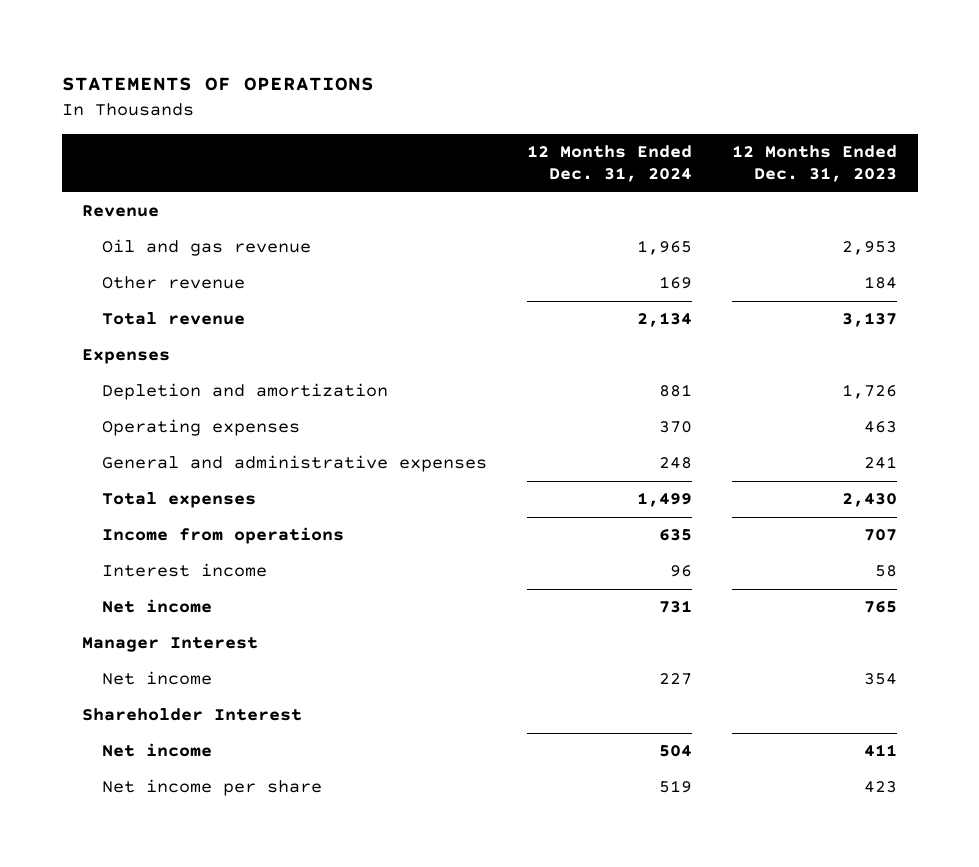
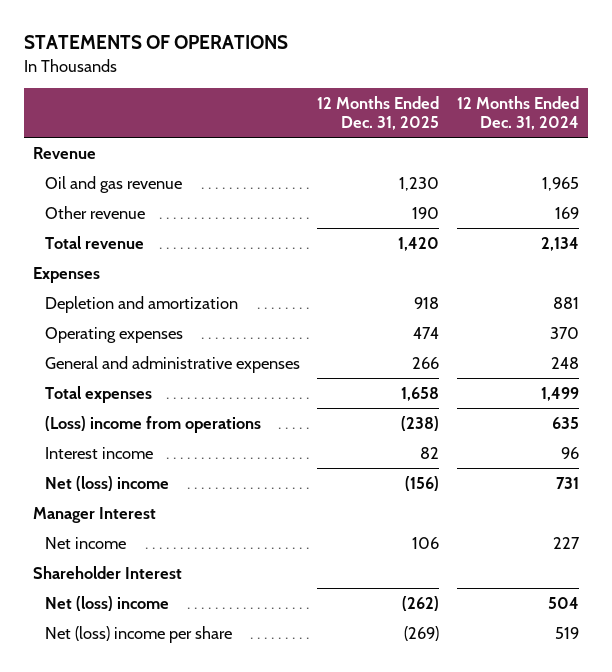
[732,144,898,183] 12 Months Ended Dec. 31, 2023 -> none
none -> [317,95,440,131] 12 Months Ended Dec. 31, 2025
[101,527,344,545] Income from operations -> [44,415,261,433] (Loss) income from operations
[101,599,212,614] Net income -> [44,475,169,491] Net (loss) income
[101,743,212,758] Net income -> [44,595,169,611] Net (loss) income
[101,779,322,797] Net income per share -> [44,625,232,643] Net (loss) income per share

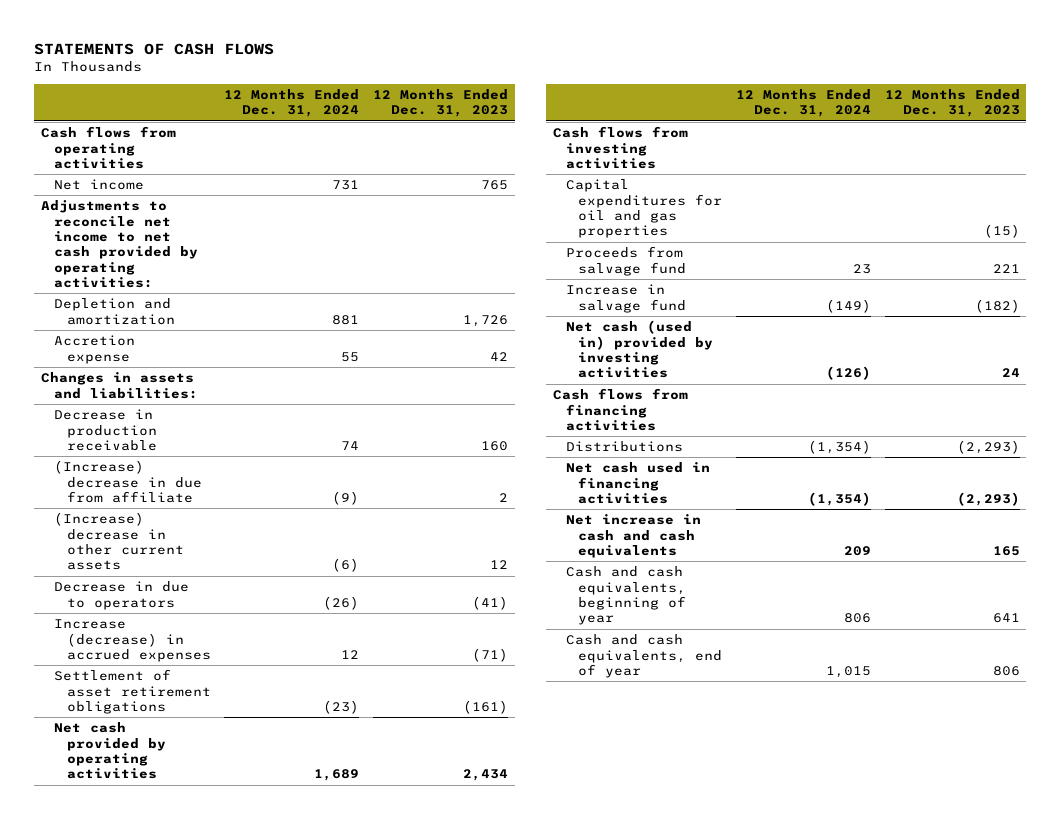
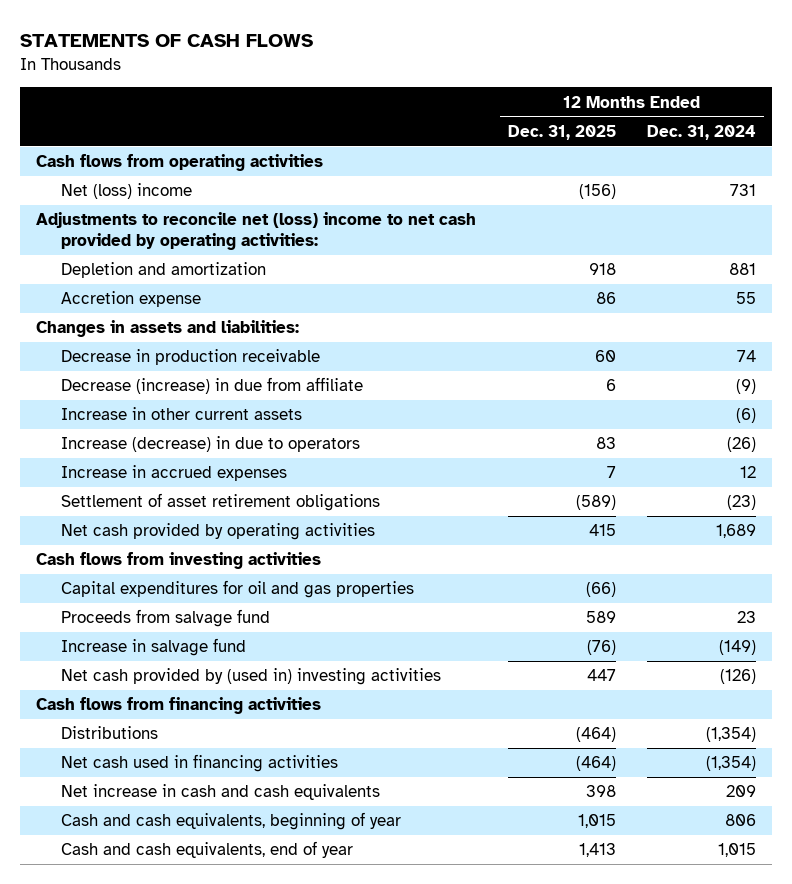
[372,88,508,118] 12 Months Ended Dec. 31, 2023 -> none
none -> [507,124,616,140] Dec. 31, 2025
[53,179,144,191] Net income -> [60,183,192,200] Net (loss) income
[41,200,198,289] Adjustments to reconcile net income to net cash provided by operating activities: -> [35,212,476,251] Adjustments to reconcile net (loss) income to net cash provided by operating activities:
[53,460,202,503] (Increase) decrease in due from affiliate -> [60,377,363,395] Decrease (increase) in due from affiliate
[53,512,184,571] (Increase) decrease in other current assets -> [60,407,302,421] Increase in other current assets
[53,581,189,610] Decrease in due to operators -> [60,436,360,453] Increase (decrease) in due to operators
[53,619,211,662] Increase (decrease) in accrued expenses -> [60,465,287,482] Increase in accrued expenses
[565,320,714,379] Net cash (used in) provided by investing activities -> [60,668,441,686] Net cash provided by (used in) investing activities

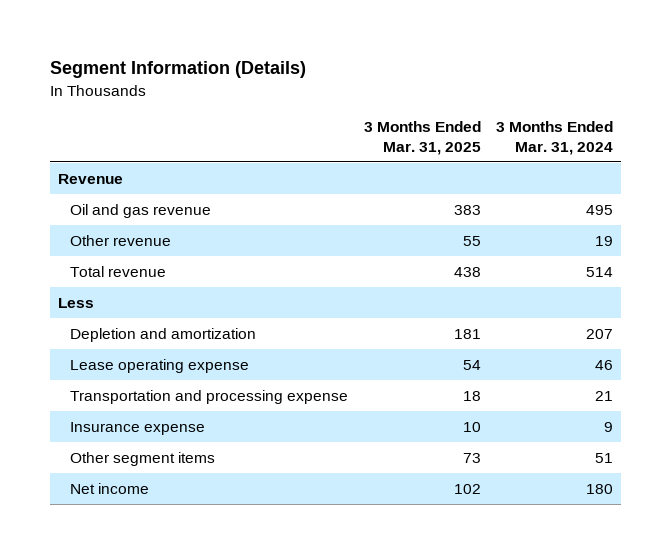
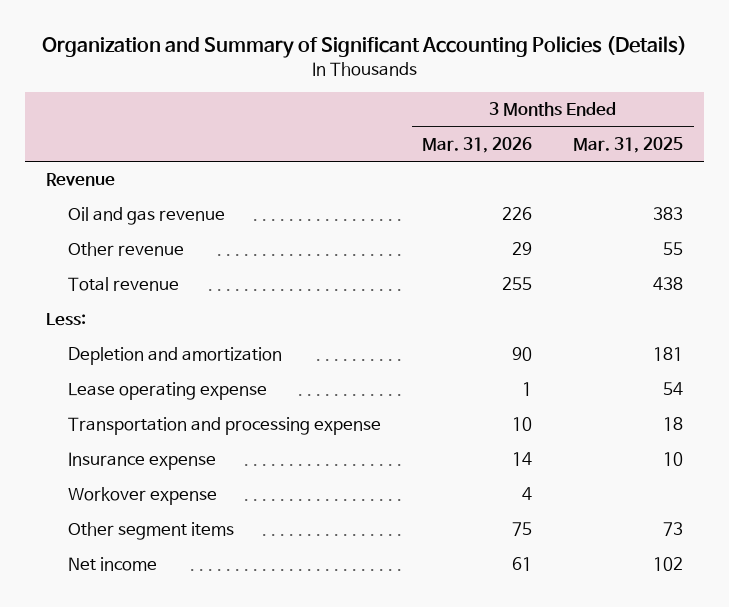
[50,61,307,79] Segment Information (Details) -> [42,35,688,58] Organization and Summary of Significant Accounting Policies (Details)
[496,121,614,155] 3 Months Ended Mar. 31, 2024 -> none
none -> [422,136,533,153] Mar. 31, 2026
[57,298,94,309] Less -> [45,313,86,327] Less:
none -> [68,487,218,506] Workover expense

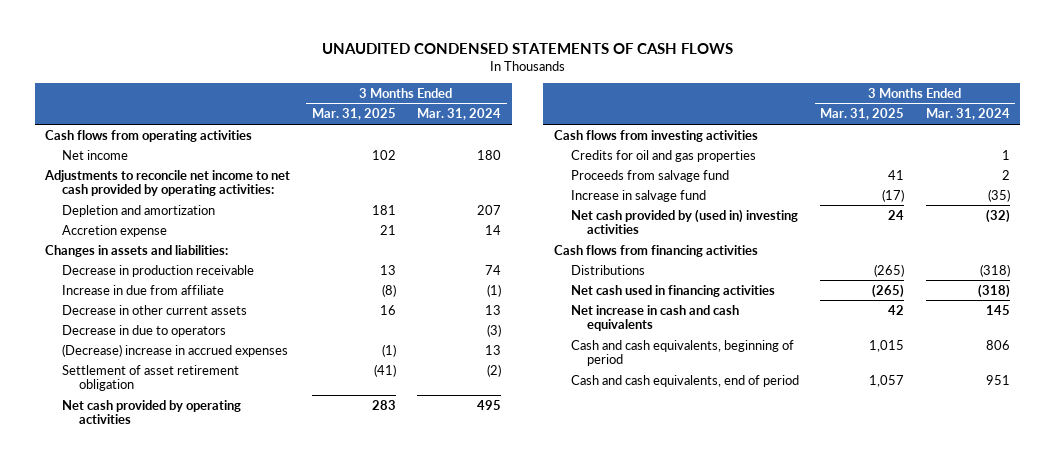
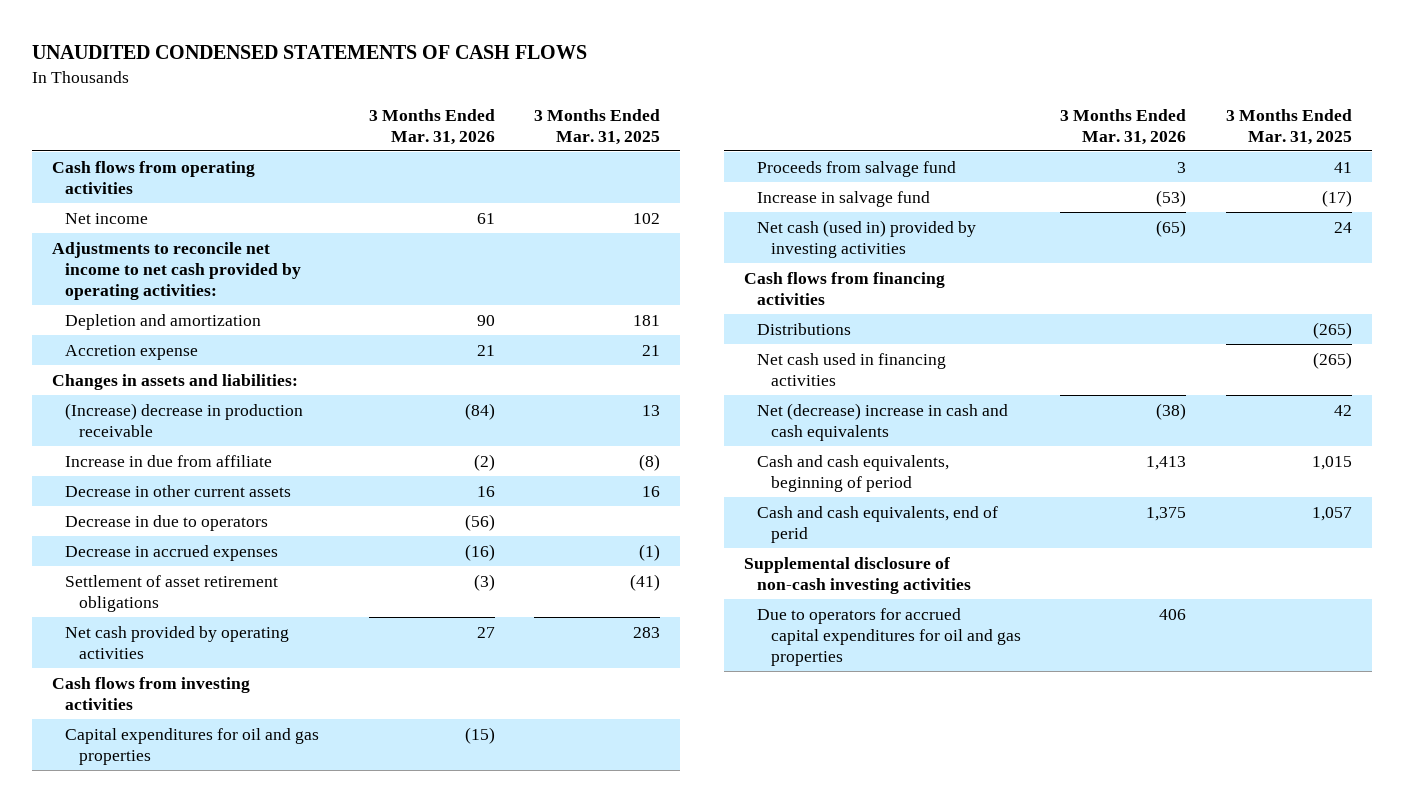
[417,108,502,121] Mar. 31, 2024 -> none
none -> [368,108,495,145] 3 Months Ended Mar. 31, 2026
[62,264,255,277] Decrease in production receivable -> [65,402,304,437] (Increase) decrease in production receivable
[62,343,289,357] (Decrease) increase in accrued expenses -> [65,544,279,561] Decrease in accrued expenses
[62,364,240,392] Settlement of asset retirement obligation -> [65,574,279,612] Settlement of asset retirement obligations
[570,149,756,162] Credits for oil and gas properties -> [65,727,320,765] Capital expenditures for oil and gas properties
[570,208,798,235] Net cash provided by (used in) investing activities -> [757,219,977,258] Net cash (used in) provided by investing activities
[570,304,739,332] Net increase in cash and cash equivalents -> [757,402,1009,441] Net (decrease) increase in cash and cash equivalents
[570,374,799,387] Cash and cash equivalents, end of period -> [757,505,999,543] Cash and cash equivalents, end of perid
none -> [743,556,972,594] Supplemental disclosure of non-cash investing activities
none -> [757,607,1021,666] Due to operators for accrued capital expenditures for oil and gas properties

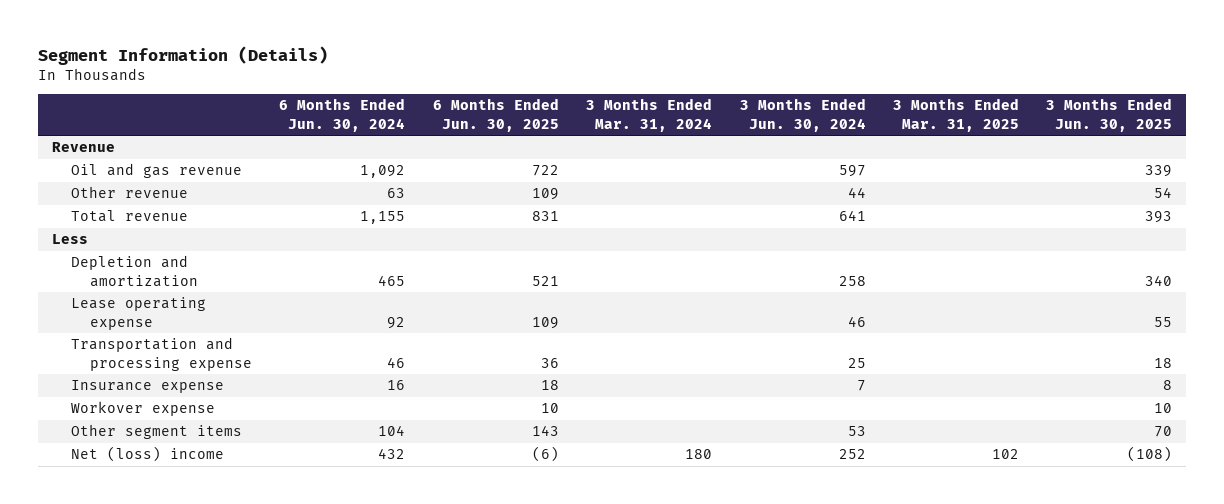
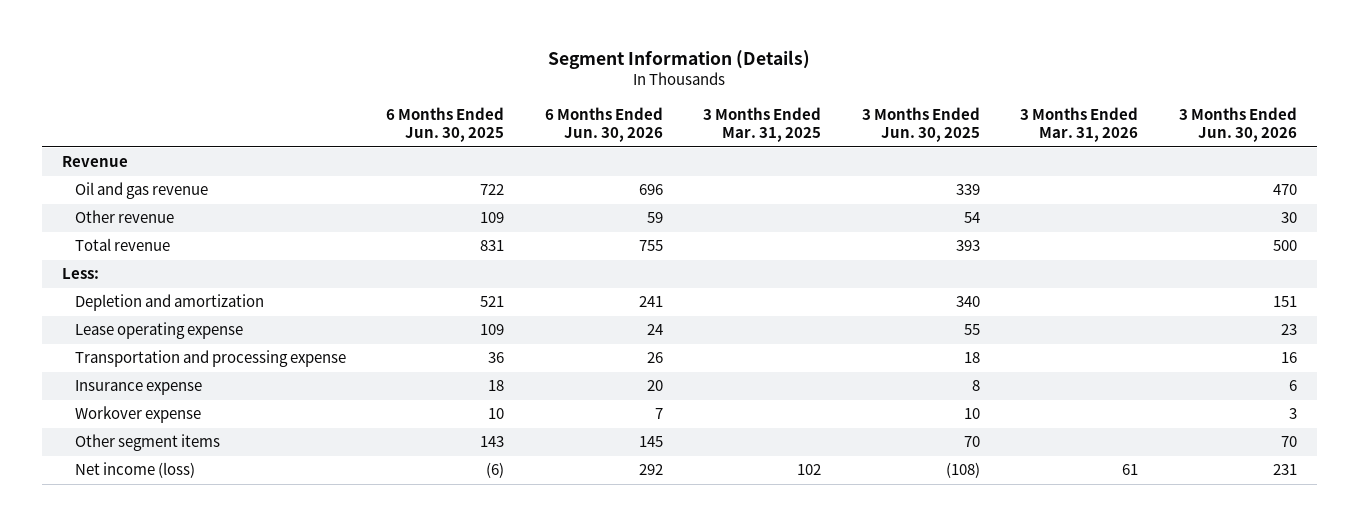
[279,98,406,132] 6 Months Ended Jun. 30, 2024 -> none
[586,98,713,132] 3 Months Ended Mar. 31, 2024 -> none
[739,98,866,132] 3 Months Ended Jun. 30, 2024 -> none
none -> [544,106,663,143] 6 Months Ended Jun. 30, 2026
none -> [1020,106,1139,143] 3 Months Ended Mar. 31, 2026
none -> [1178,106,1297,143] 3 Months Ended Jun. 30, 2026
[52,234,89,245] Less -> [61,268,99,280] Less:
[71,446,225,463] Net (loss) income -> [74,462,195,479] Net income (loss)

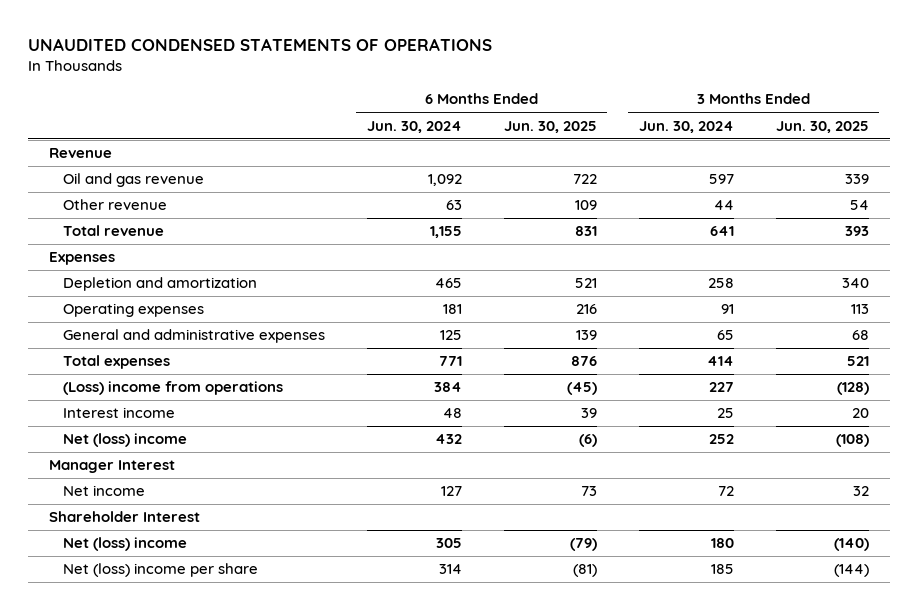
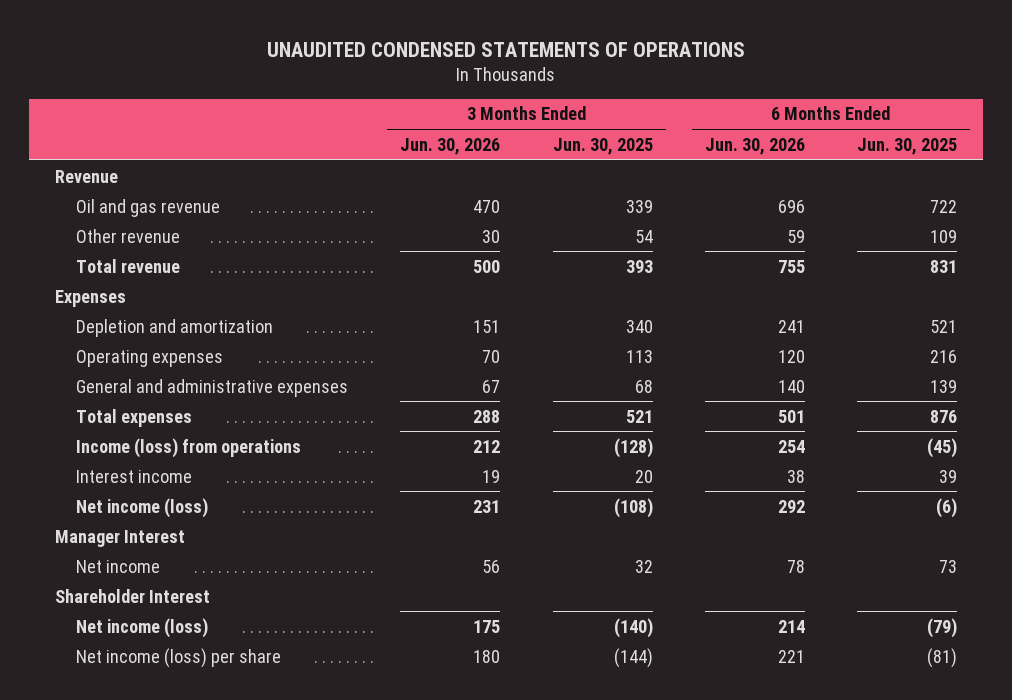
[366,120,462,133] Jun. 30, 2024 -> none
[638,120,734,133] Jun. 30, 2024 -> none
none -> [400,137,501,155] Jun. 30, 2026
none -> [704,137,805,155] Jun. 30, 2026
[62,381,283,396] (Loss) income from operations -> [76,437,302,458] Income (loss) from operations
[62,433,187,448] Net (loss) income -> [76,497,209,518] Net income (loss)
[62,537,187,552] Net (loss) income -> [76,617,209,638] Net income (loss)
[62,563,258,578] Net (loss) income per share -> [76,647,282,668] Net income (loss) per share

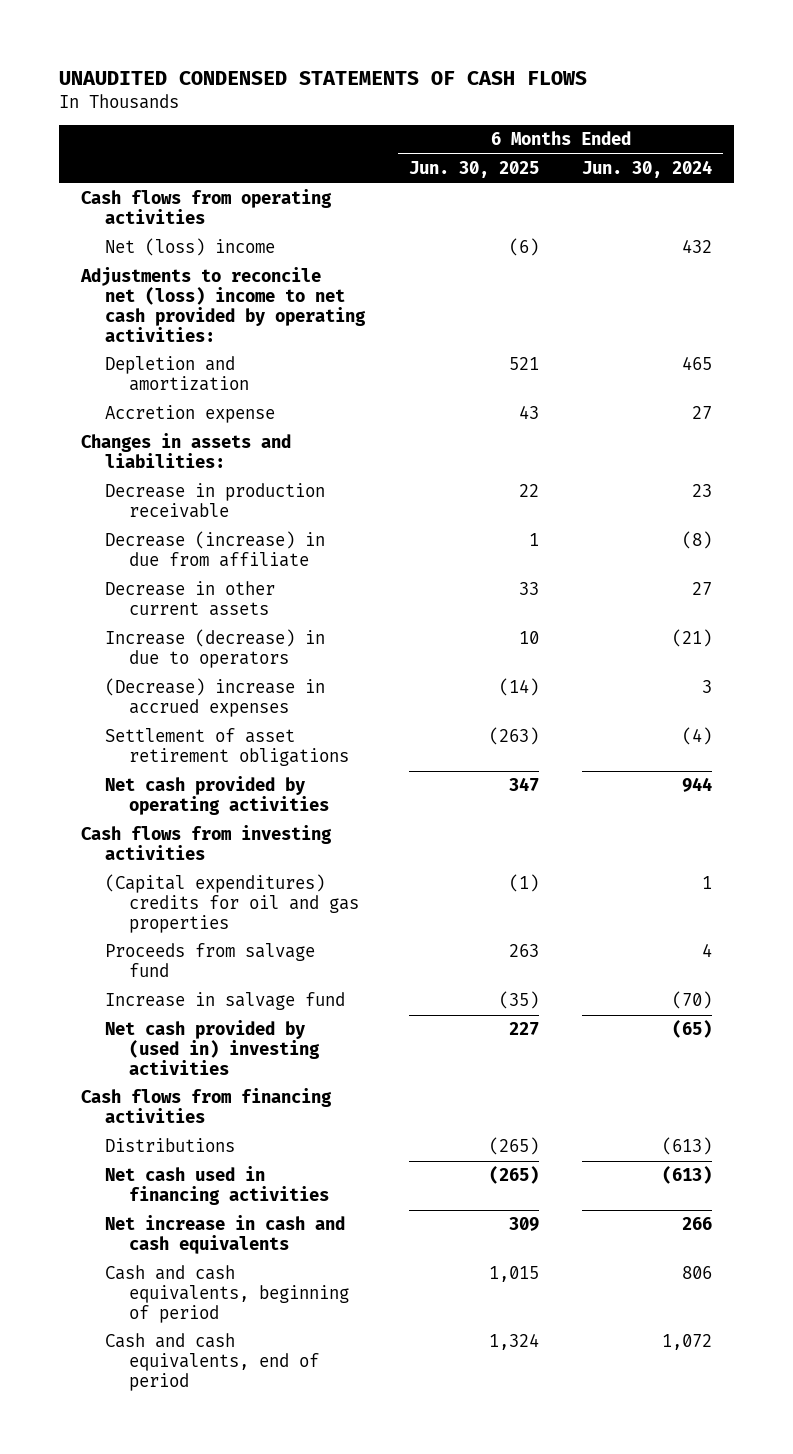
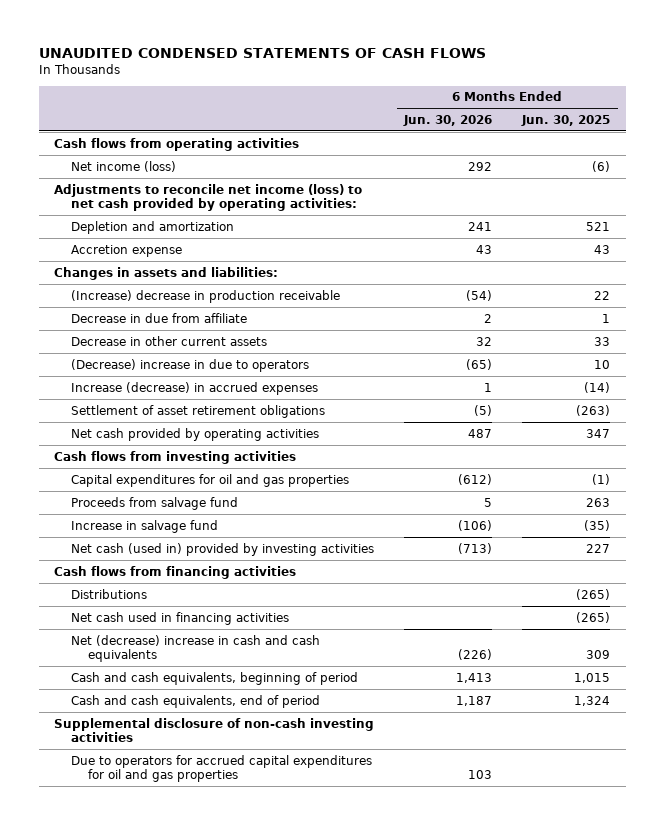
[582,160,713,179] Jun. 30, 2024 -> none
none -> [403,114,493,126] Jun. 30, 2026
[104,238,275,257] Net (loss) income -> [71,160,177,172] Net income (loss)
[79,267,366,342] Adjustments to reconcile net (loss) income to net cash provided by operating activities: -> [54,183,363,211] Adjustments to reconcile net income (loss) to net cash provided by operating activities:
[104,483,325,519] Decrease in production receivable -> [71,289,341,303] (Increase) decrease in production receivable
[104,531,325,568] Decrease (increase) in due from affiliate -> [71,312,248,323] Decrease in due from affiliate
[104,629,325,669] Increase (decrease) in due to operators -> [71,358,310,372] (Decrease) increase in due to operators
[104,678,325,718] (Decrease) increase in accrued expenses -> [71,381,319,395] Increase (decrease) in accrued expenses
[104,874,359,933] (Capital expenditures) credits for oil and gas properties -> [71,473,350,487] Capital expenditures for oil and gas properties
[104,1020,320,1075] Net cash provided by (used in) investing activities -> [71,542,375,556] Net cash (used in) provided by investing activities
[104,1215,345,1255] Net increase in cash and cash equivalents -> [71,634,321,662] Net (decrease) increase in cash and cash equivalents
none -> [54,717,375,742] Supplemental disclosure of non-cash investing activities
none -> [71,754,373,782] Due to operators for accrued capital expenditures for oil and gas properties

